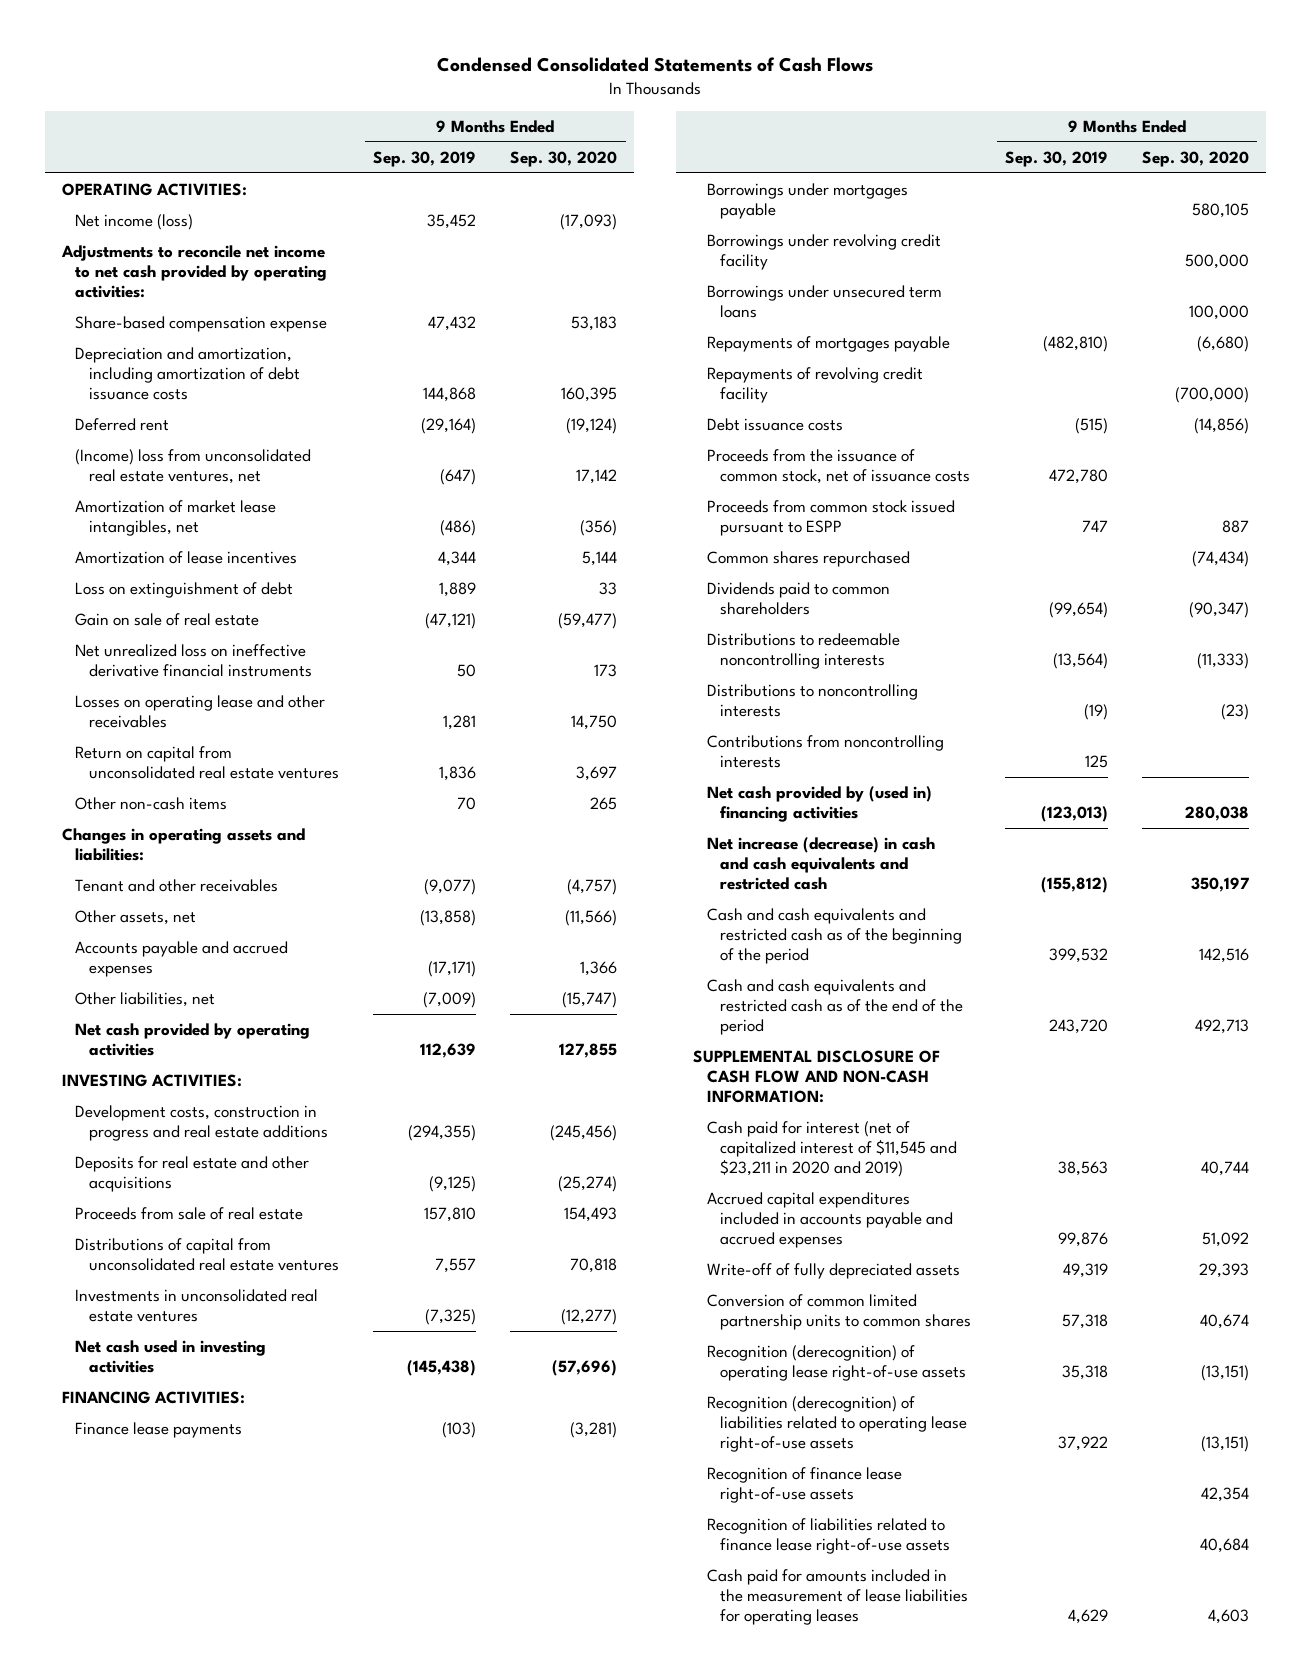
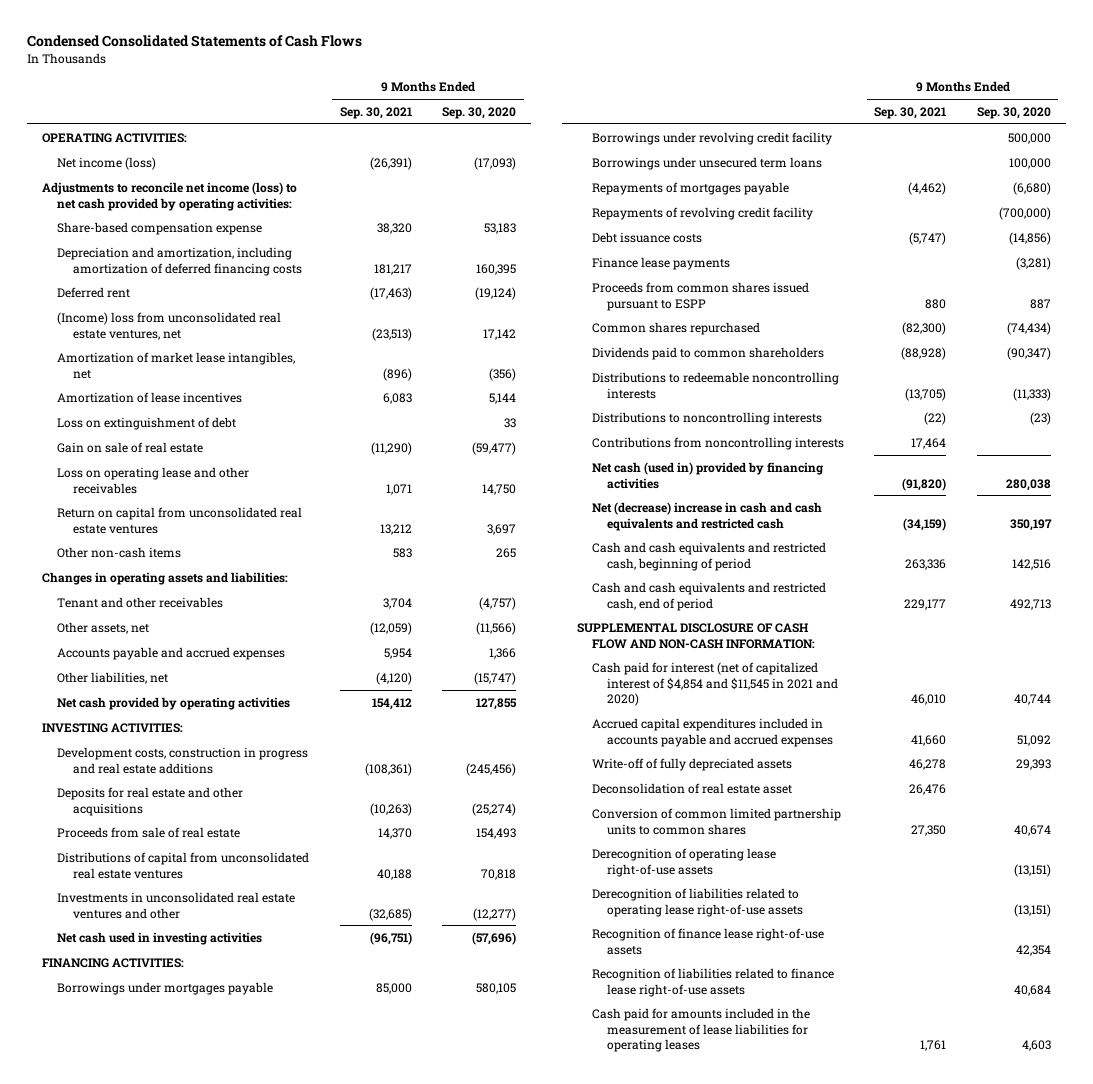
[373,150,477,167] Sep. 30, 2019 -> none
none -> [339,107,412,120] Sep. 30, 2021
[60,245,328,298] Adjustments to reconcile net income to net cash provided by operating activities: -> [42,181,298,211] Adjustments to reconcile net income (loss) to net cash provided by operating activities:
[75,347,300,400] Depreciation and amortization, including amortization of debt issuance costs -> [57,246,302,276] Depreciation and amortization, including amortization of deferred financing costs
[75,644,312,677] Net unrealized loss on ineffective derivative financial instruments -> none
[75,695,326,728] Losses on operating lease and other receivables -> [57,466,250,494] Loss on operating lease and other receivables
[75,1289,319,1322] Investments in unconsolidated real estate ventures -> [57,891,296,919] Investments in unconsolidated real estate ventures and other
[706,449,971,484] Proceeds from the issuance of common stock, net of issuance costs -> none
[75,1422,243,1439] Finance lease payments -> [592,256,731,270] Finance lease payments
[706,500,955,536] Proceeds from common stock issued pursuant to ESPP -> [592,281,810,311] Proceeds from common shares issued pursuant to ESPP
[706,786,932,822] Net cash provided by (used in) financing activities -> [592,461,824,489] Net cash (used in) provided by financing activities
[706,837,935,890] Net increase (decrease) in cash and cash equivalents and restricted cash -> [592,501,823,531] Net (decrease) increase in cash and cash equivalents and restricted cash
[706,908,963,964] Cash and cash equivalents and restricted cash as of the beginning of the period -> [592,541,827,571] Cash and cash equivalents and restricted cash, beginning of period
[706,979,964,1035] Cash and cash equivalents and restricted cash as of the end of the period -> [592,581,827,611] Cash and cash equivalents and restricted cash, end of period
[706,1121,958,1177] Cash paid for interest (net of capitalized interest of $11,545 and $23,211 in 2020 and 2019) -> [592,661,839,707] Cash paid for interest (net of capitalized interest of $4,854 and $11,545 in 2021 and 2020)
none -> [592,782,793,794] Deconsolidation of real estate asset
[706,1345,967,1381] Recognition (derecognition) of operating lease right-of-use assets -> [592,847,777,877] Derecognition of operating lease right-of-use assets
[706,1396,968,1452] Recognition (derecognition) of liabilities related to operating lease right-of-use assets -> [592,887,804,917] Derecognition of liabilities related to operating lease right-of-use assets

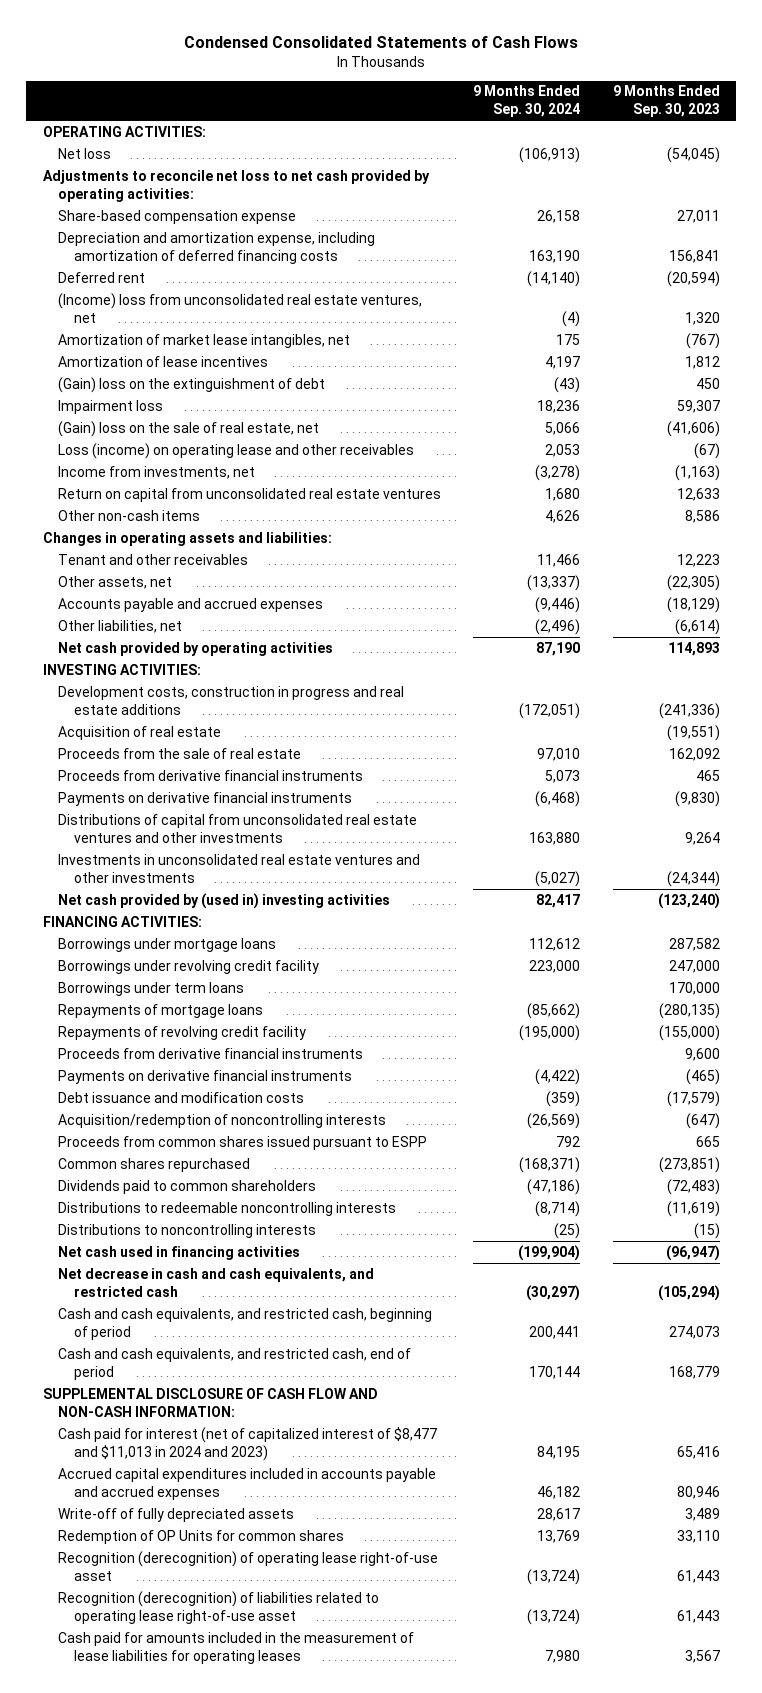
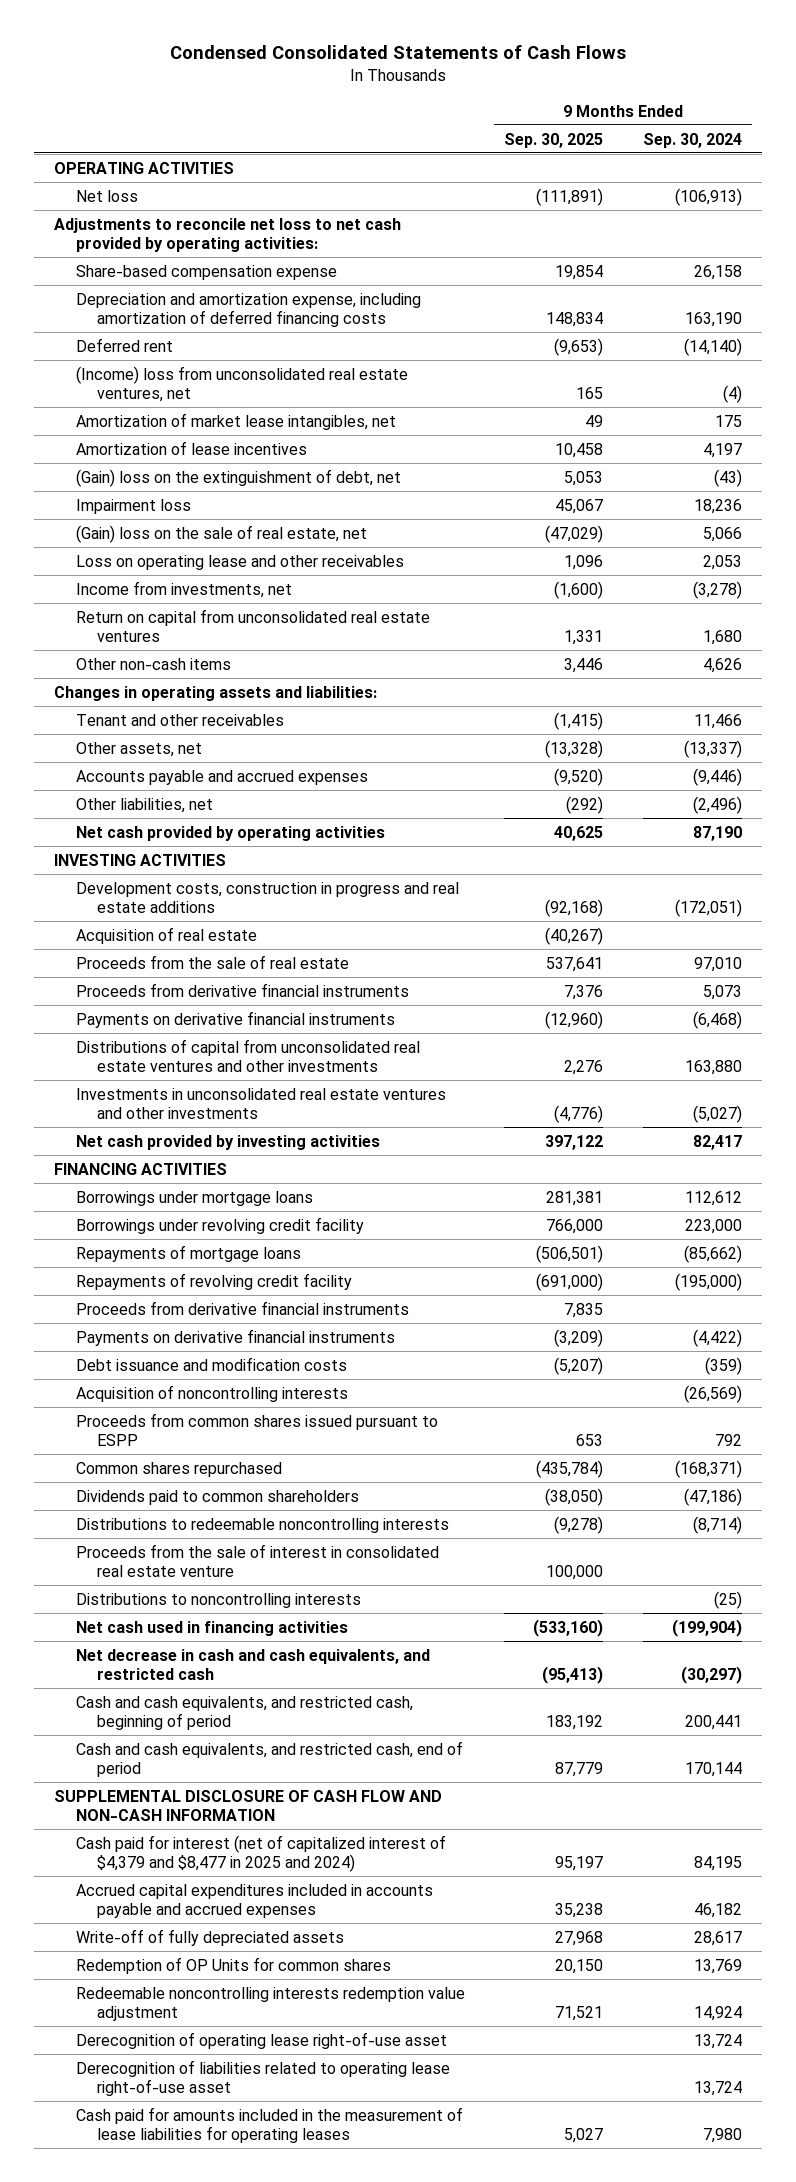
[612,85,720,118] 9 Months Ended Sep. 30, 2023 -> none
none -> [504,132,604,148] Sep. 30, 2025
[42,125,206,137] OPERATING ACTIVITIES: -> [53,161,234,174] OPERATING ACTIVITIES
[58,376,326,393] (Gain) loss on the extinguishment of debt -> [75,468,401,487] (Gain) loss on the extinguishment of debt, net
[58,442,415,459] Loss (income) on operating lease and other receivables -> [75,554,404,570] Loss on operating lease and other receivables
[42,663,201,675] INVESTING ACTIVITIES: -> [53,853,226,866] INVESTING ACTIVITIES
[58,892,391,909] Net cash provided by (used in) investing activities -> [75,1134,380,1150] Net cash provided by investing activities
[42,915,202,927] FINANCING ACTIVITIES: -> [53,1162,227,1175] FINANCING ACTIVITIES
[58,981,245,996] Borrowings under term loans -> none
[58,1113,387,1128] Acquisition/redemption of noncontrolling interests -> [75,1384,348,1402] Acquisition of noncontrolling interests
none -> [75,1543,439,1577] Proceeds from the sale of interest in consolidated real estate venture
[42,1387,378,1417] SUPPLEMENTAL DISCLOSURE OF CASH FLOW AND NON-CASH INFORMATION: -> [53,1789,442,1821] SUPPLEMENTAL DISCLOSURE OF CASH FLOW AND NON-CASH INFORMATION
[58,1426,438,1461] Cash paid for interest (net of capitalized interest of $8,477 and $11,013 in 2024 and 2023) -> [75,1834,446,1872] Cash paid for interest (net of capitalized interest of $4,379 and $8,477 in 2025 and 2024)
none -> [75,1986,465,2021] Redeemable noncontrolling interests redemption value adjustment
[58,1550,439,1581] Recognition (derecognition) of operating lease right-of-use asset -> [75,2031,447,2049] Derecognition of operating lease right-of-use asset
[527,1568,581,1585] (13,724) -> [693,2033,742,2049] 13,724
[58,1590,380,1624] Recognition (derecognition) of liabilities related to operating lease right-of-use asset -> [75,2059,450,2096] Derecognition of liabilities related to operating lease right-of-use asset
[527,1608,581,1625] (13,724) -> [693,2080,742,2096] 13,724

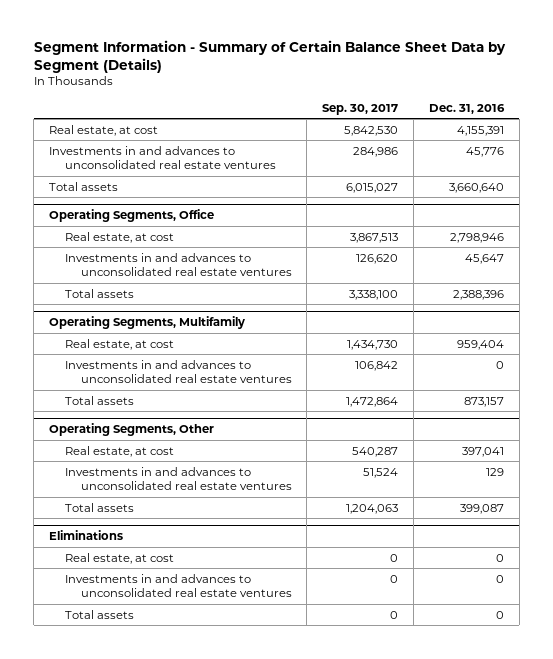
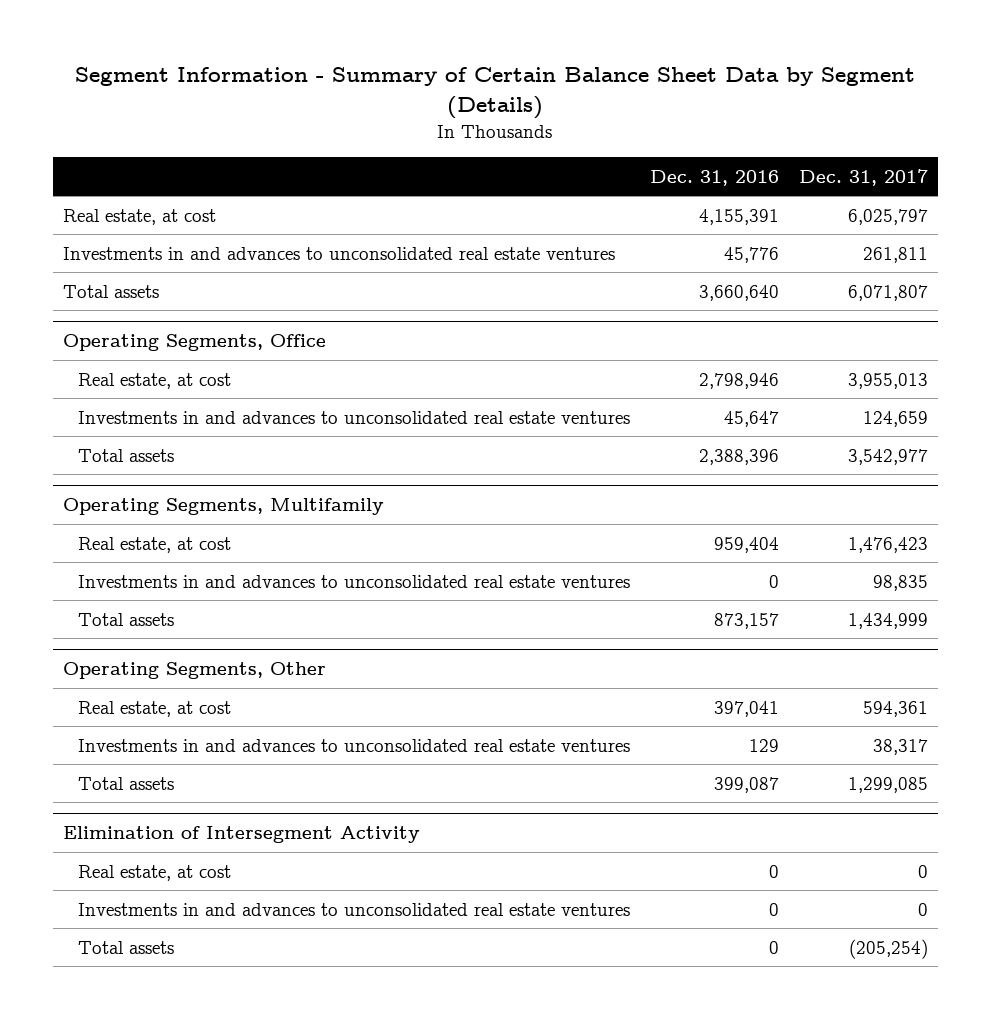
[322,103,399,115] Sep. 30, 2017 -> none
none -> [798,168,928,186] Dec. 31, 2017
[49,529,124,540] Eliminations -> [62,826,420,844] Elimination of Intersegment Activity

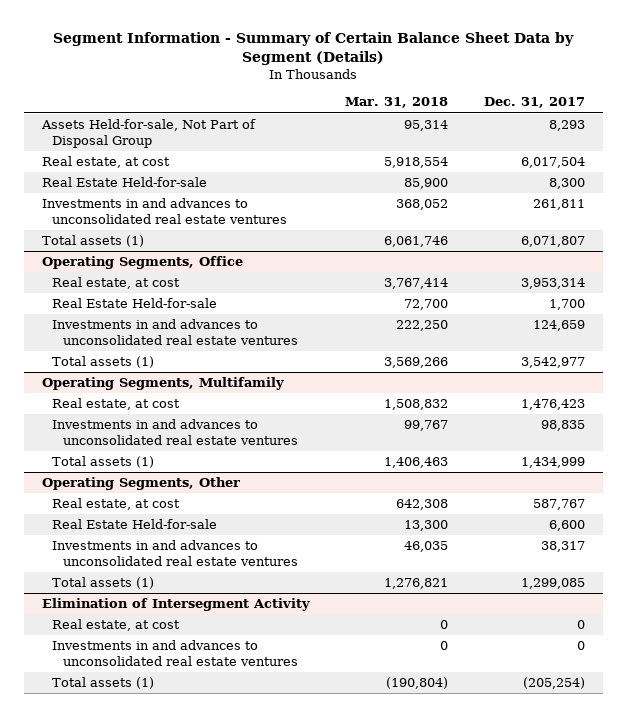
[649,169,779,186] Dec. 31, 2016 -> none
none -> [345,97,449,109] Mar. 31, 2018
none -> [40,119,256,149] Assets Held-for-sale, Not Part of Disposal Group
[847,208,928,225] 6,025,797 -> [520,157,585,169] 6,017,504
none -> [41,177,207,188] Real Estate Held-for-sale
[62,284,159,298] Total assets -> [41,235,144,248] Total assets (1)
[847,372,928,389] 3,955,013 -> [520,278,585,290] 3,953,314
none -> [52,298,218,309] Real Estate Held-for-sale
[77,448,174,462] Total assets -> [52,356,155,369] Total assets (1)
[77,612,174,626] Total assets -> [52,456,155,469] Total assets (1)
[862,700,928,717] 594,361 -> [532,499,585,511] 587,767
none -> [52,519,218,530] Real Estate Held-for-sale
[77,776,174,790] Total assets -> [52,577,155,590] Total assets (1)
[77,940,174,954] Total assets -> [52,677,155,690] Total assets (1)

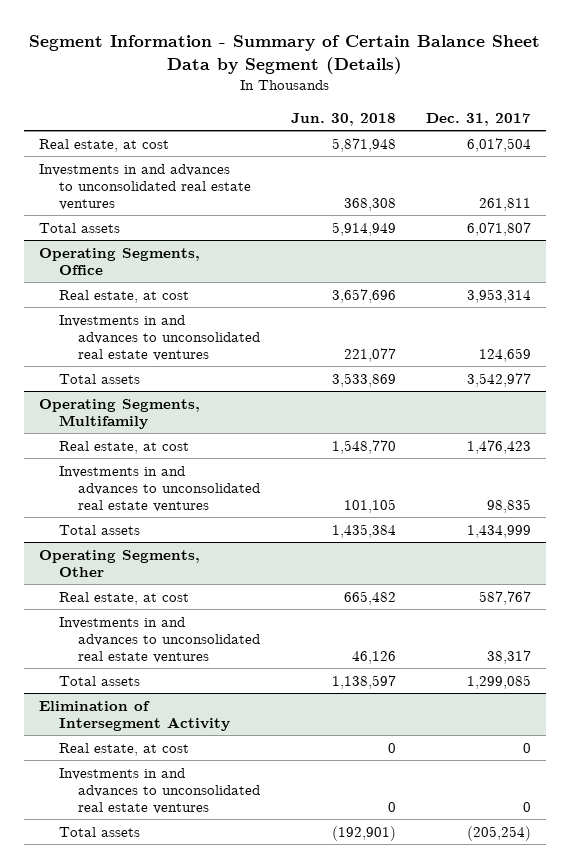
[345,97,449,109] Mar. 31, 2018 -> none
none -> [290,112,396,126] Jun. 30, 2018
[40,119,256,149] Assets Held-for-sale, Not Part of Disposal Group -> none
[41,177,207,188] Real Estate Held-for-sale -> none
[41,235,144,248] Total assets (1) -> [39,222,121,233] Total assets
[52,298,218,309] Real Estate Held-for-sale -> none
[52,356,155,369] Total assets (1) -> [58,373,140,384] Total assets
[52,456,155,469] Total assets (1) -> [58,524,140,535] Total assets
[52,519,218,530] Real Estate Held-for-sale -> none
[52,577,155,590] Total assets (1) -> [58,675,140,686] Total assets
[52,677,155,690] Total assets (1) -> [58,826,140,837] Total assets

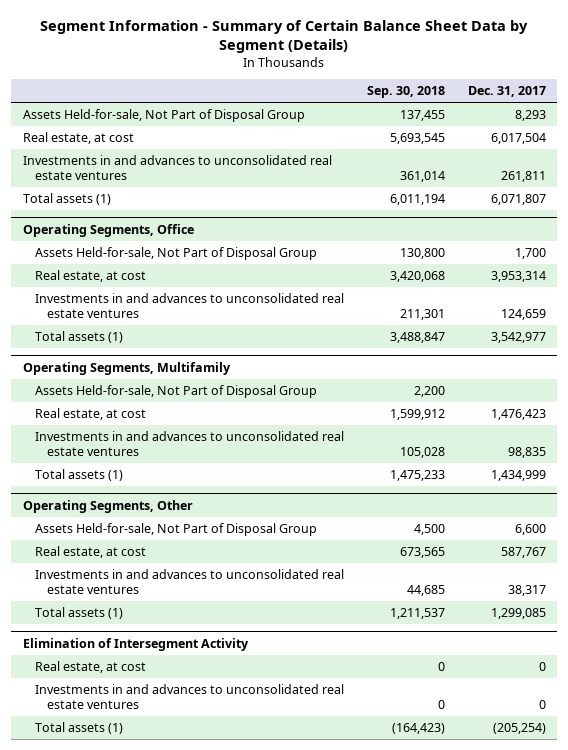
[290,112,396,126] Jun. 30, 2018 -> none
none -> [366,86,445,99] Sep. 30, 2018
none -> [22,108,305,122] Assets Held-for-sale, Not Part of Disposal Group
[39,222,121,233] Total assets -> [22,192,111,205] Total assets (1)
none -> [35,246,318,260] Assets Held-for-sale, Not Part of Disposal Group
[58,373,140,384] Total assets -> [35,330,124,343] Total assets (1)
none -> [35,384,318,398] Assets Held-for-sale, Not Part of Disposal Group
[58,524,140,535] Total assets -> [35,468,124,481] Total assets (1)
none -> [35,522,318,536] Assets Held-for-sale, Not Part of Disposal Group
[58,675,140,686] Total assets -> [35,606,124,619] Total assets (1)
[58,826,140,837] Total assets -> [35,721,124,734] Total assets (1)

